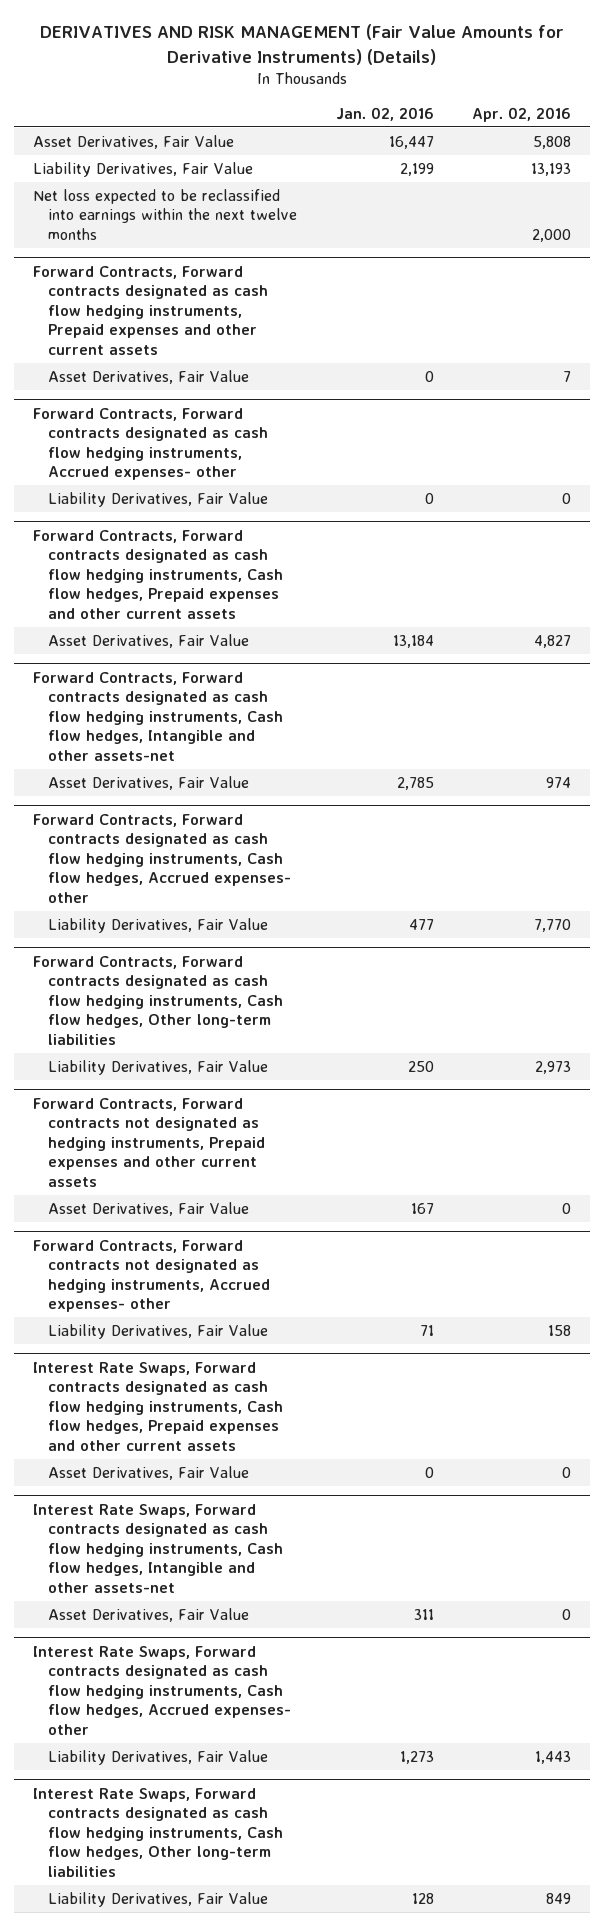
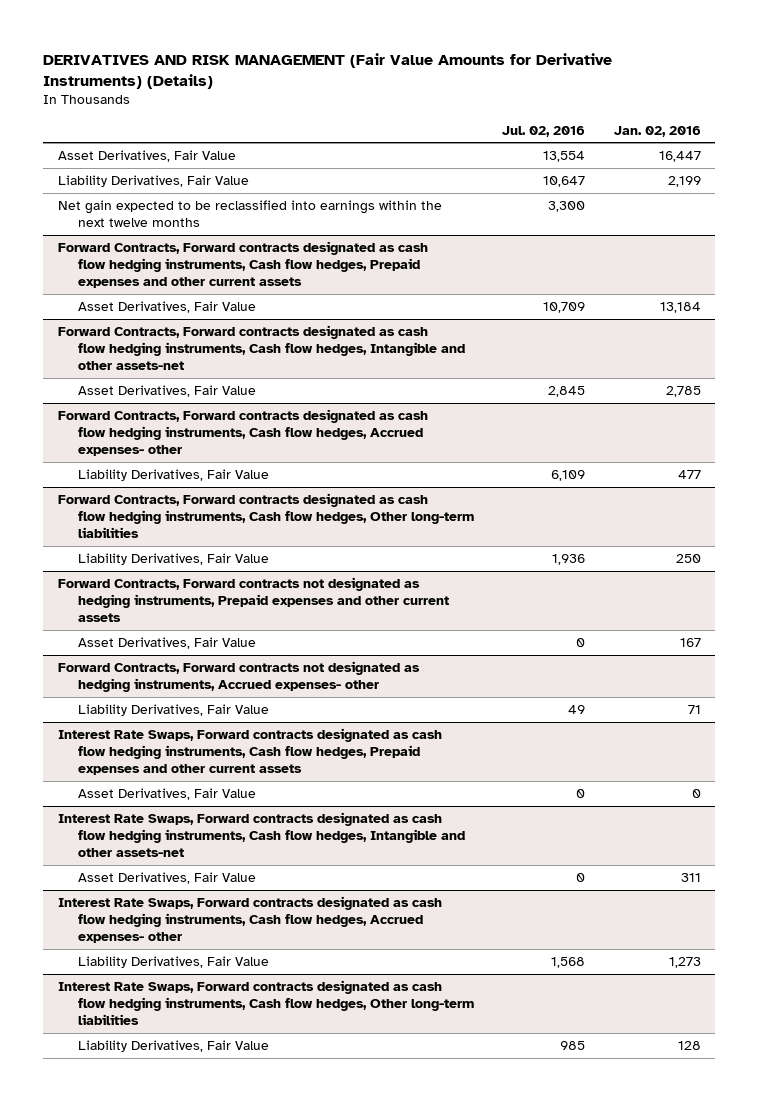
[472,106,572,122] Apr. 02, 2016 -> none
none -> [502,125,586,137] Jul. 02, 2016
[32,265,269,355] Forward Contracts, Forward contracts designated as cash flow hedging instruments, Prepaid expenses and other current assets -> none
[48,369,250,384] Asset Derivatives, Fair Value -> none
[32,407,269,481] Forward Contracts, Forward contracts designated as cash flow hedging instruments, Accrued expenses- other -> none
[48,491,269,507] Liability Derivatives, Fair Value -> none
[32,188,298,240] Net loss expected to be reclassified into earnings within the next twelve months -> [57,199,442,228] Net gain expected to be reclassified into earnings within the next twelve months

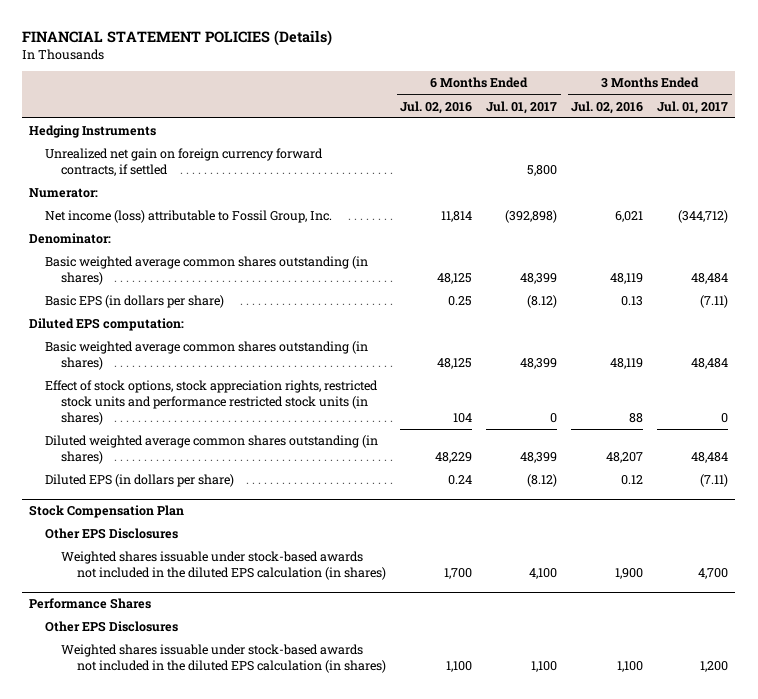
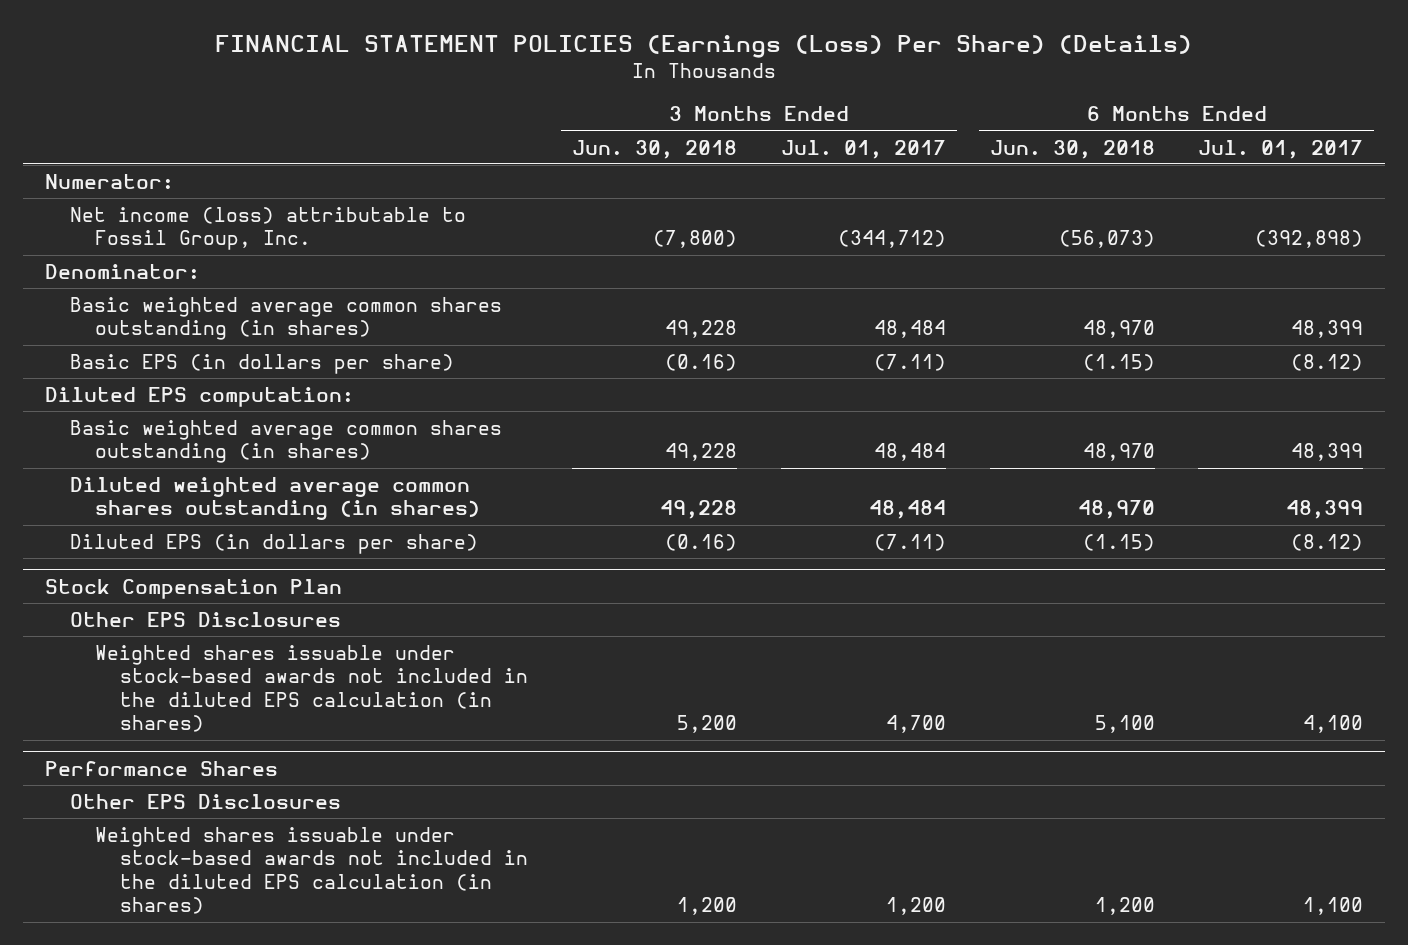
[22,29,333,46] FINANCIAL STATEMENT POLICIES (Details) -> [215,35,1193,59] FINANCIAL STATEMENT POLICIES (Earnings (Loss) Per Share) (Details)
[400,100,473,114] Jul. 02, 2016 -> none
[571,100,644,114] Jul. 02, 2016 -> none
none -> [572,139,738,159] Jun. 30, 2018
none -> [989,139,1155,159] Jun. 30, 2018
[29,125,157,139] Hedging Instruments -> none
[45,148,324,177] Unrealized net gain on foreign currency forward contracts, if settled -> none
[45,380,379,426] Effect of stock options, stock appreciation rights, restricted stock units and performance restricted stock units (in shares) -> none

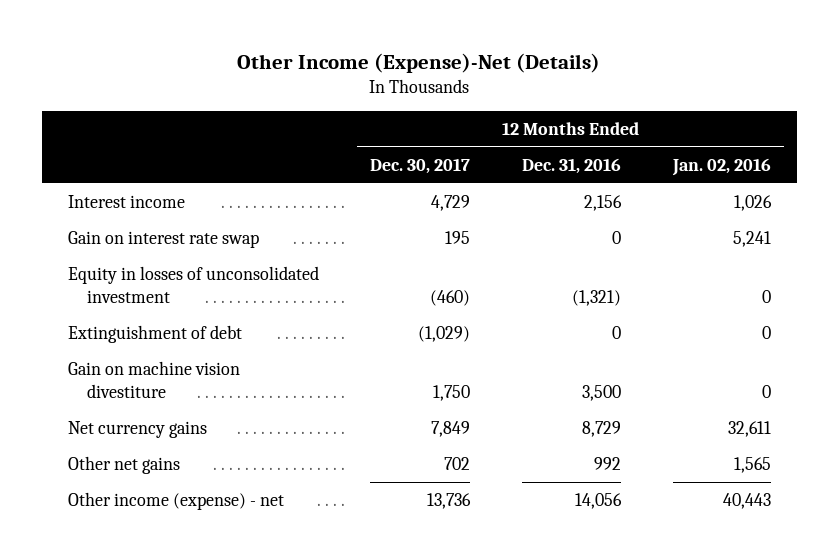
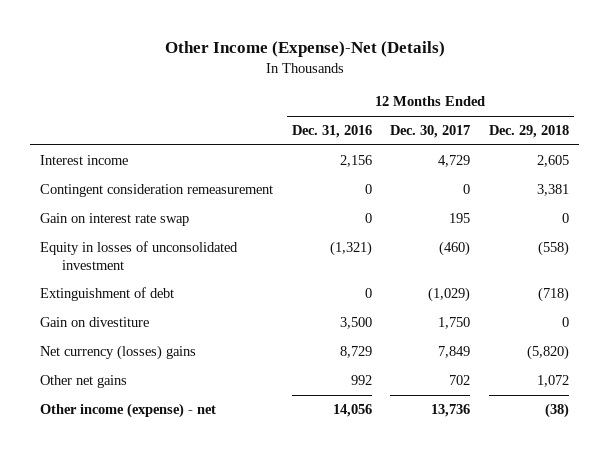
[671,157,771,176] Jan. 02, 2016 -> none
none -> [489,125,570,139] Dec. 29, 2018
none -> [39,184,273,198] Contingent consideration remeasurement
[67,361,240,398] Gain on machine vision divestiture -> [39,317,149,328] Gain on divestiture
[67,421,207,439] Net currency gains -> [39,345,196,361] Net currency (losses) gains

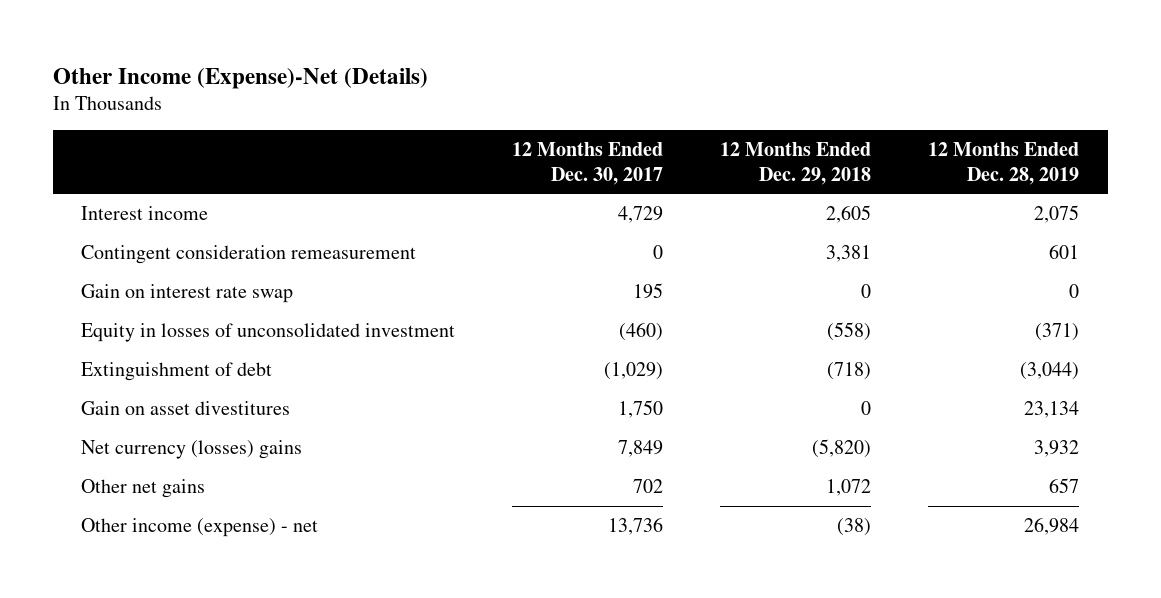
[291,125,372,139] Dec. 31, 2016 -> none
none -> [928,141,1080,185] 12 Months Ended Dec. 28, 2019
[39,317,149,328] Gain on divestiture -> [81,400,291,415] Gain on asset divestitures

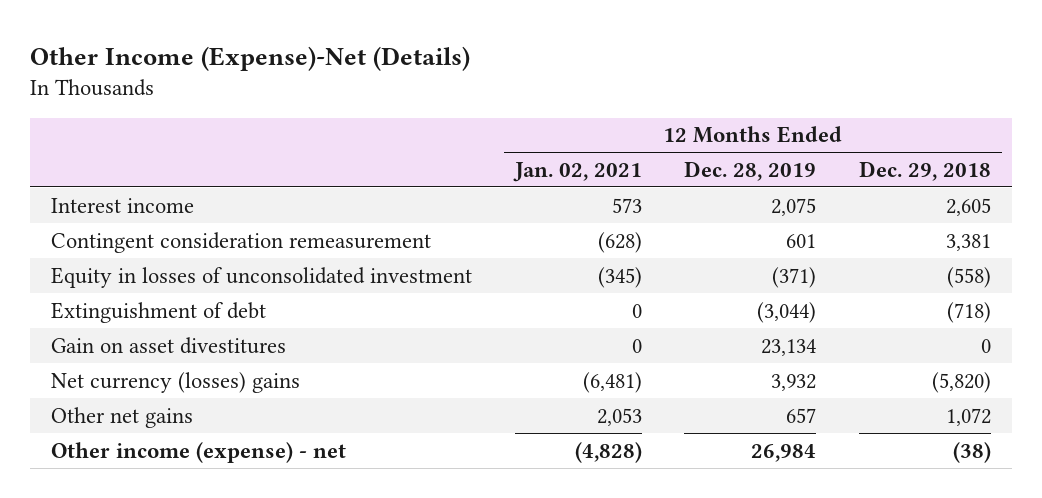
[512,141,664,185] 12 Months Ended Dec. 30, 2017 -> none
none -> [512,161,642,182] Jan. 02, 2021
[81,283,294,303] Gain on interest rate swap -> none

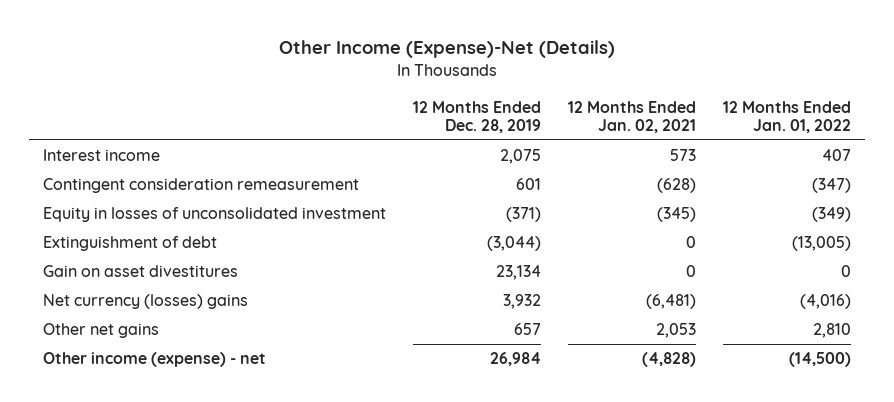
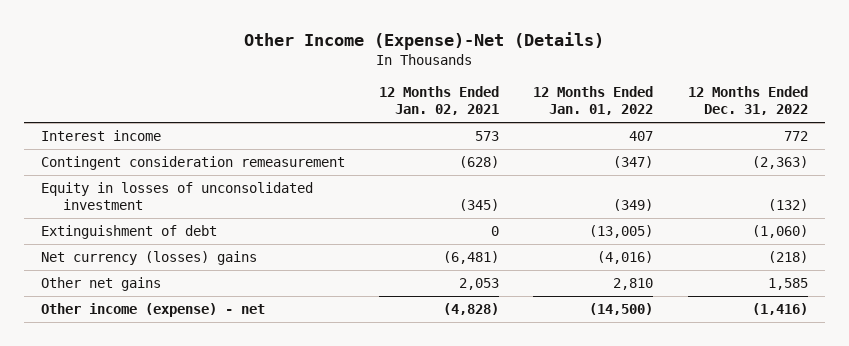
[412,100,541,134] 12 Months Ended Dec. 28, 2019 -> none
none -> [687,86,808,116] 12 Months Ended Dec. 31, 2022
[42,265,238,278] Gain on asset divestitures -> none

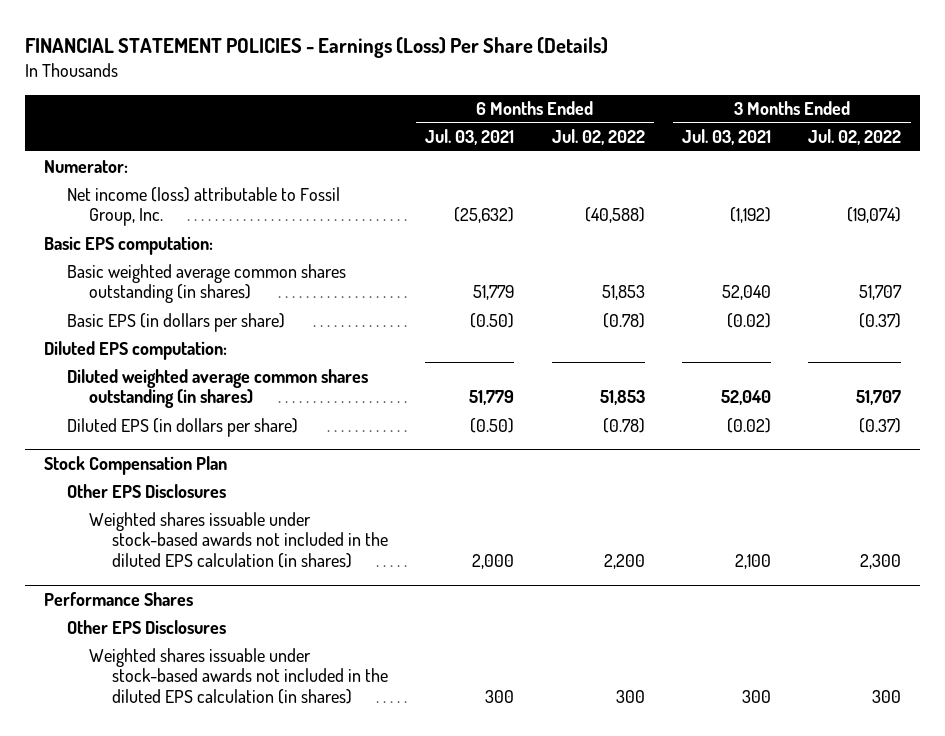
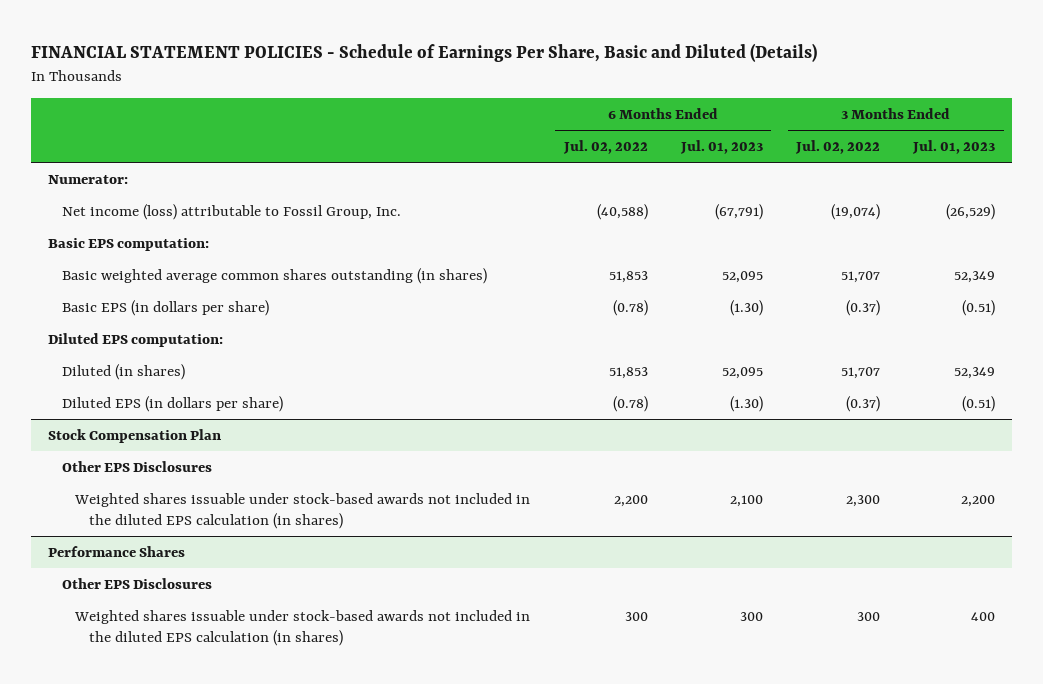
[25,36,609,58] FINANCIAL STATEMENT POLICIES - Earnings (Loss) Per Share (Details) -> [31,42,818,62] FINANCIAL STATEMENT POLICIES - Schedule of Earnings Per Share, Basic and Diluted (Details)
[425,129,515,146] Jul. 03, 2021 -> none
[682,129,772,146] Jul. 03, 2021 -> none
none -> [679,139,763,154] Jul. 01, 2023
none -> [912,139,996,154] Jul. 01, 2023
[66,368,368,409] Diluted weighted average common shares outstanding (in shares) -> [61,363,185,380] Diluted (in shares)

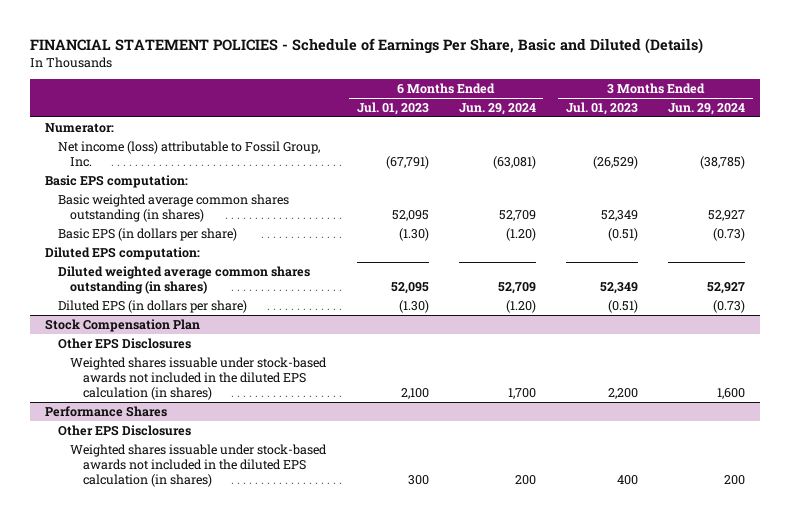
[562,139,648,154] Jul. 02, 2022 -> none
[794,139,880,154] Jul. 02, 2022 -> none
none -> [458,103,536,116] Jun. 29, 2024
none -> [668,103,746,116] Jun. 29, 2024
[61,363,185,380] Diluted (in shares) -> [57,265,310,295] Diluted weighted average common shares outstanding (in shares)

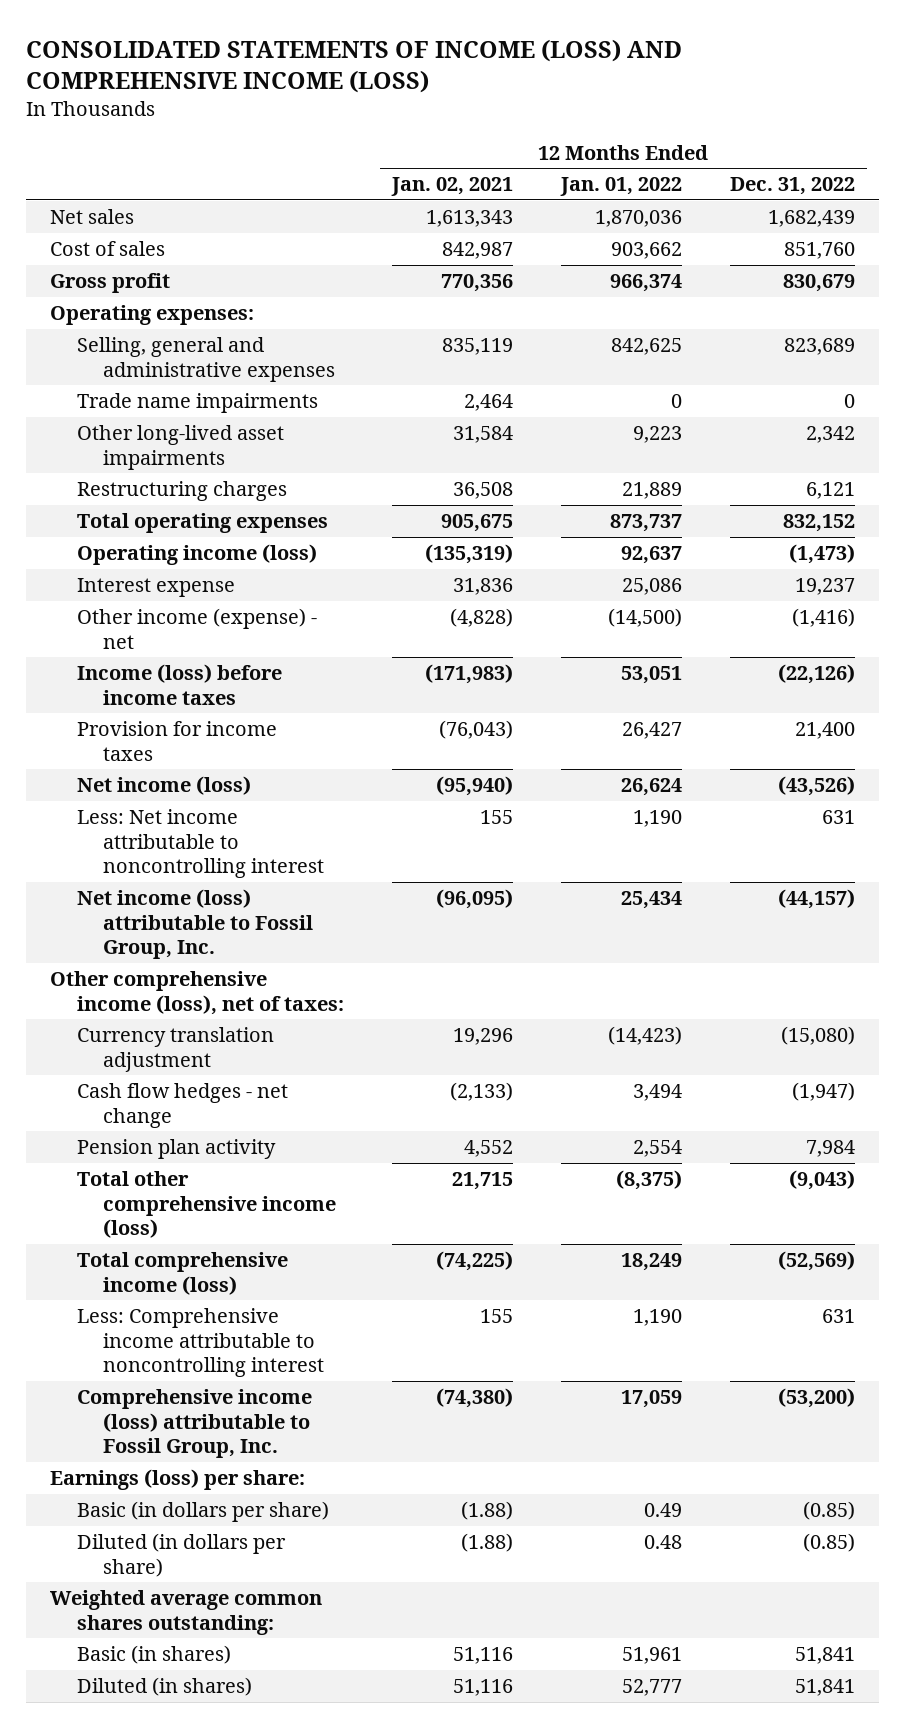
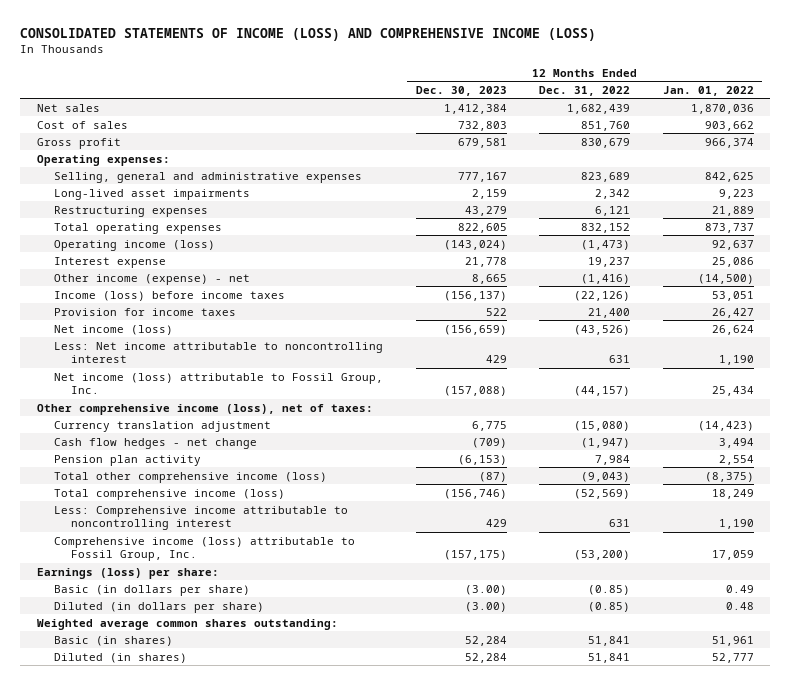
[390,177,513,197] Jan. 02, 2021 -> none
none -> [415,85,507,96] Dec. 30, 2023
[76,393,318,414] Trade name impairments -> none
[76,425,284,470] Other long-lived asset impairments -> [53,188,250,200] Long-lived asset impairments
[76,481,287,502] Restructuring charges -> [53,205,208,217] Restructuring expenses

